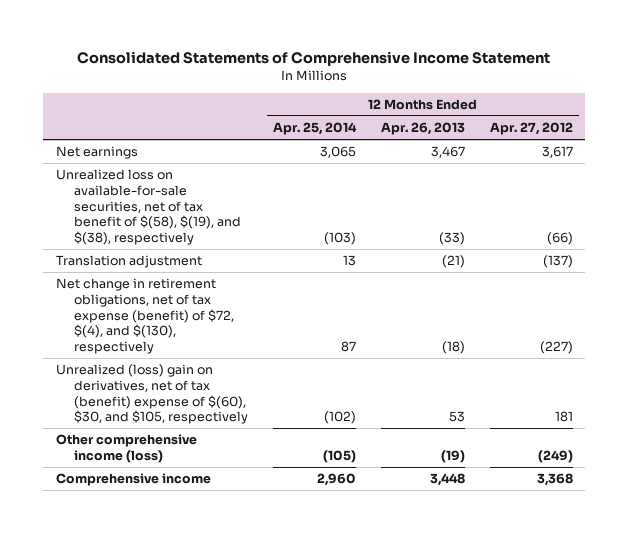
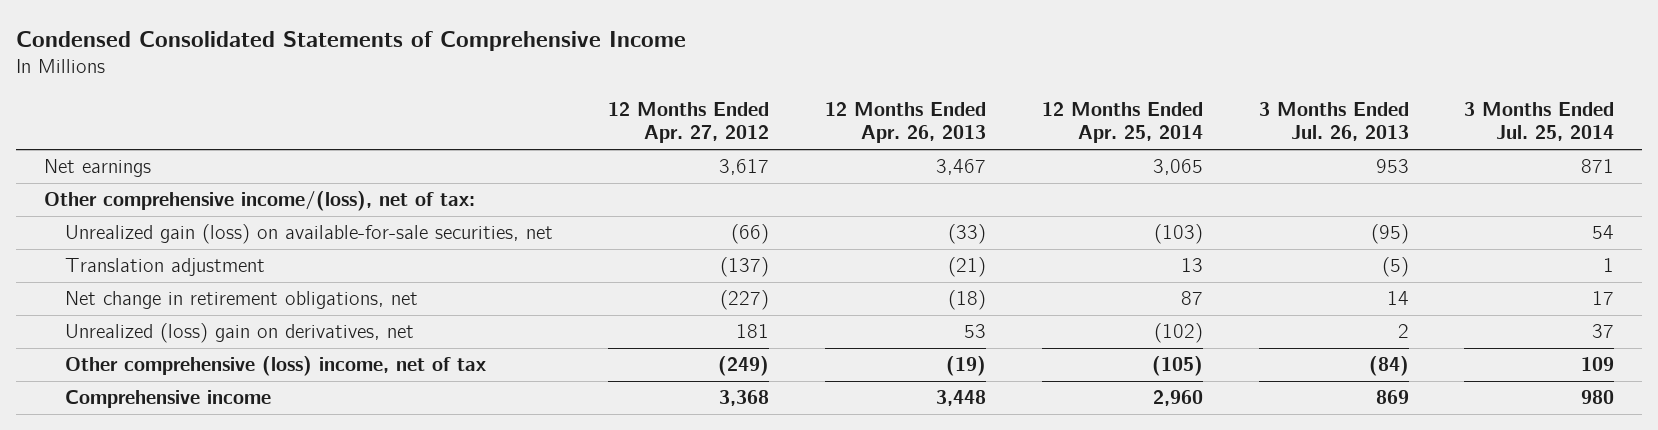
[77,51,551,67] Consolidated Statements of Comprehensive Income Statement -> [16,30,687,51] Condensed Consolidated Statements of Comprehensive Income
none -> [1258,102,1409,142] 3 Months Ended Jul. 26, 2013
none -> [1464,102,1615,142] 3 Months Ended Jul. 25, 2014
none -> [44,191,476,212] Other comprehensive income/(loss), net of tax:
[55,169,241,245] Unrealized loss on available-for-sale securities, net of tax benefit of $(58), $(19), and $(38), respectively -> [64,224,553,245] Unrealized gain (loss) on available-for-sale securities, net
[55,278,234,354] Net change in retirement obligations, net of tax expense (benefit) of $72, $(4), and $(130), respectively -> [64,291,418,310] Net change in retirement obligations, net
[55,364,248,425] Unrealized (loss) gain on derivatives, net of tax (benefit) expense of $(60), $30, and $105, respectively -> [64,323,414,344] Unrealized (loss) gain on derivatives, net
[55,434,197,463] Other comprehensive income (loss) -> [64,356,486,377] Other comprehensive (loss) income, net of tax

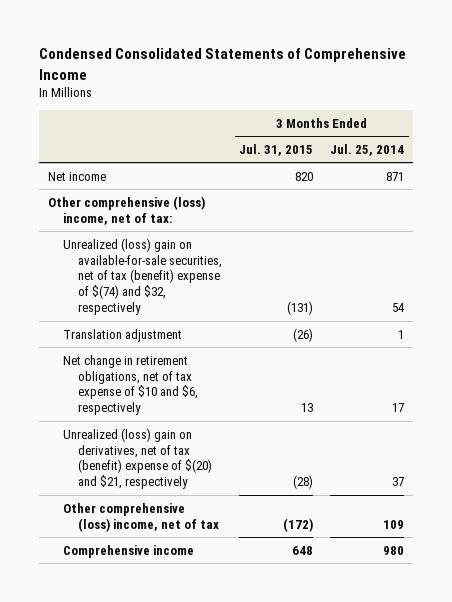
[608,102,770,144] 12 Months Ended Apr. 27, 2012 -> none
[825,102,987,144] 12 Months Ended Apr. 26, 2013 -> none
[1041,102,1203,144] 12 Months Ended Apr. 25, 2014 -> none
[1258,102,1409,142] 3 Months Ended Jul. 26, 2013 -> none
none -> [239,143,314,156] Jul. 31, 2015
[44,159,152,178] Net earnings -> [47,171,106,181] Net income
[44,191,476,212] Other comprehensive income/(loss), net of tax: -> [47,195,205,225] Other comprehensive (loss) income, net of tax:
[64,224,553,245] Unrealized gain (loss) on available-for-sale securities, net -> [62,237,223,316] Unrealized (loss) gain on available-for-sale securities, net of tax (benefit) expense of $(74) and $32, respectively
[64,291,418,310] Net change in retirement obligations, net -> [62,354,199,416] Net change in retirement obligations, net of tax expense of $10 and $6, respectively
[64,323,414,344] Unrealized (loss) gain on derivatives, net -> [62,427,213,490] Unrealized (loss) gain on derivatives, net of tax (benefit) expense of $(20) and $21, respectively

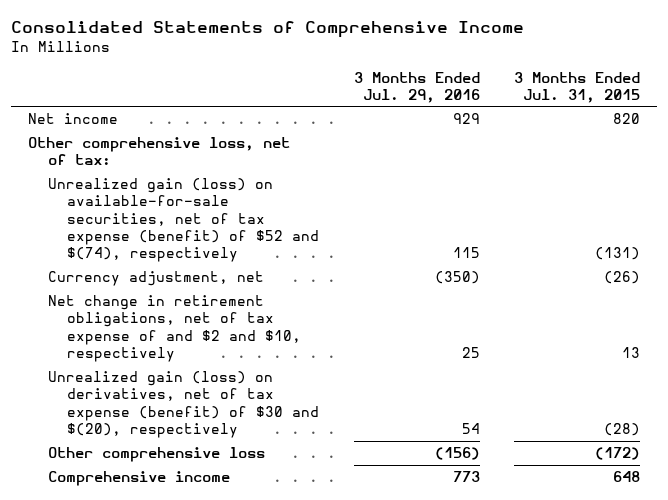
[38,48,406,80] Condensed Consolidated Statements of Comprehensive Income -> [11,20,525,38] Consolidated Statements of Comprehensive Income
[330,143,405,156] Jul. 25, 2014 -> none
none -> [353,71,480,103] 3 Months Ended Jul. 29, 2016
[47,195,205,225] Other comprehensive (loss) income, net of tax: -> [28,137,291,166] Other comprehensive loss, net of tax:
[62,237,223,316] Unrealized (loss) gain on available-for-sale securities, net of tax (benefit) expense of $(74) and $32, respectively -> [47,178,320,263] Unrealized gain (loss) on available-for-sale securities, net of tax expense (benefit) of $52 and $(74), respectively
[62,328,182,342] Translation adjustment -> [47,271,264,287] Currency adjustment, net
[62,354,199,416] Net change in retirement obligations, net of tax expense of $10 and $6, respectively -> [47,295,302,362] Net change in retirement obligations, net of tax expense of and $2 and $10, respectively
[62,427,213,490] Unrealized (loss) gain on derivatives, net of tax (benefit) expense of $(20) and $21, respectively -> [47,371,320,438] Unrealized gain (loss) on derivatives, net of tax expense (benefit) of $30 and $(20), respectively
[62,502,220,532] Other comprehensive (loss) income, net of tax -> [47,447,265,463] Other comprehensive loss

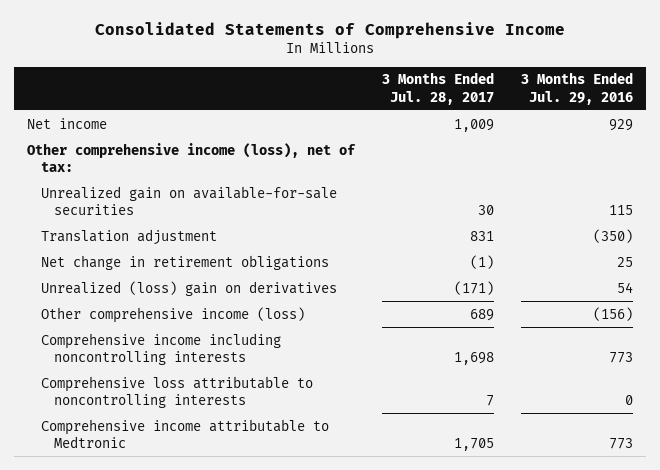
[513,71,640,103] 3 Months Ended Jul. 31, 2015 -> none
none -> [381,72,494,105] 3 Months Ended Jul. 28, 2017
[28,137,291,166] Other comprehensive loss, net of tax: -> [27,142,357,172] Other comprehensive income (loss), net of tax:
[47,178,320,263] Unrealized gain (loss) on available-for-sale securities, net of tax expense (benefit) of $52 and $(74), respectively -> [40,185,337,215] Unrealized gain on available-for-sale securities
[47,271,264,287] Currency adjustment, net -> [40,228,217,245] Translation adjustment
[47,295,302,362] Net change in retirement obligations, net of tax expense of and $2 and $10, respectively -> [40,254,329,270] Net change in retirement obligations
[47,371,320,438] Unrealized gain (loss) on derivatives, net of tax expense (benefit) of $30 and $(20), respectively -> [40,280,337,296] Unrealized (loss) gain on derivatives
[47,447,265,463] Other comprehensive loss -> [40,306,305,323] Other comprehensive income (loss)
none -> [40,332,281,365] Comprehensive income including noncontrolling interests
none -> [40,375,313,408] Comprehensive loss attributable to noncontrolling interests
[47,471,230,487] Comprehensive income -> [40,418,329,448] Comprehensive income attributable to Medtronic

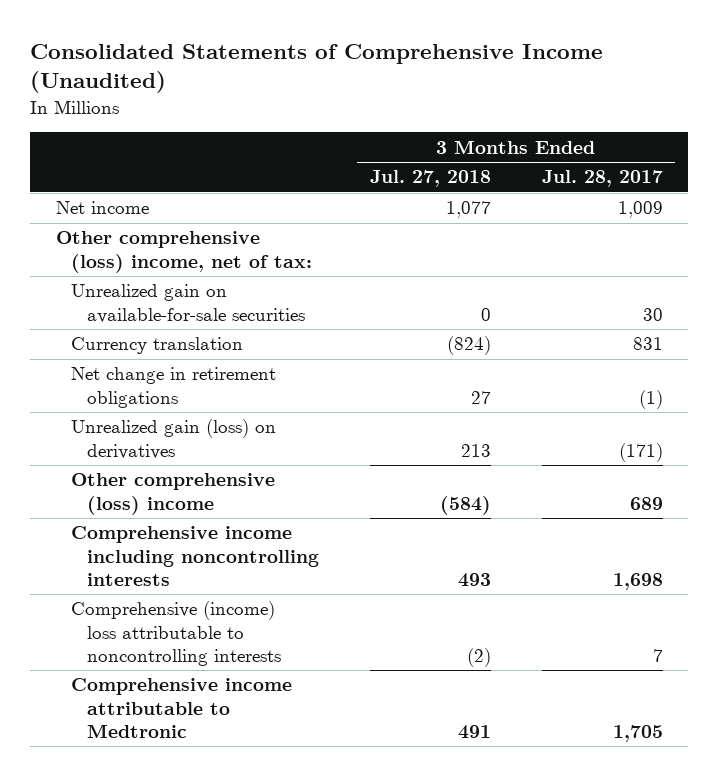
[94,21,565,39] Consolidated Statements of Comprehensive Income -> [30,44,604,94] Consolidated Statements of Comprehensive Income (Unaudited)
[520,72,633,105] 3 Months Ended Jul. 29, 2016 -> none
none -> [369,170,491,188] Jul. 27, 2018
[27,142,357,172] Other comprehensive income (loss), net of tax: -> [55,231,313,273] Other comprehensive (loss) income, net of tax:
[40,228,217,245] Translation adjustment -> [71,337,244,355] Currency translation
[40,280,337,296] Unrealized (loss) gain on derivatives -> [71,419,277,459] Unrealized gain (loss) on derivatives
[40,306,305,323] Other comprehensive income (loss) -> [71,473,276,515] Other comprehensive (loss) income
[40,375,313,408] Comprehensive loss attributable to noncontrolling interests -> [71,601,281,666] Comprehensive (income) loss attributable to noncontrolling interests

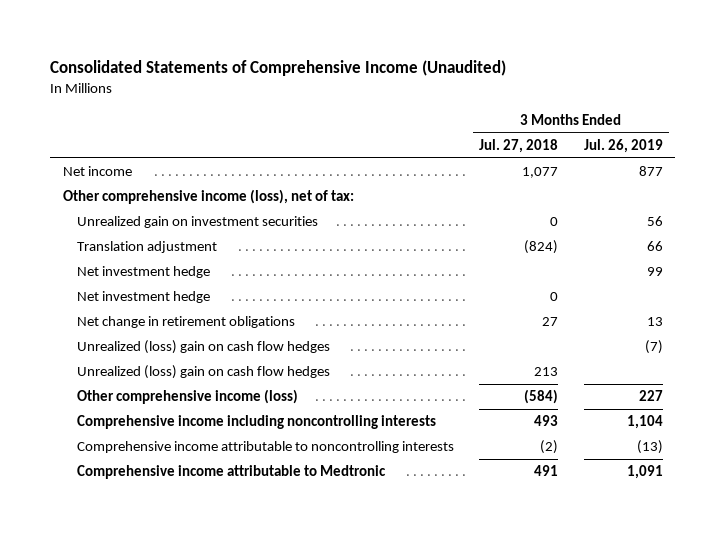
[541,170,663,188] Jul. 28, 2017 -> none
none -> [583,139,663,154] Jul. 26, 2019
[55,231,313,273] Other comprehensive (loss) income, net of tax: -> [62,189,354,205] Other comprehensive income (loss), net of tax:
[71,284,305,323] Unrealized gain on available-for-sale securities -> [76,216,318,229] Unrealized gain on investment securities
[71,337,244,355] Currency translation -> [76,241,217,254] Translation adjustment
none -> [76,266,210,279] Net investment hedge
none -> [76,291,210,304] Net investment hedge
none -> [76,340,330,355] Unrealized (loss) gain on cash flow hedges
[71,419,277,459] Unrealized gain (loss) on derivatives -> [76,365,330,380] Unrealized (loss) gain on cash flow hedges
[71,473,276,515] Other comprehensive (loss) income -> [76,389,298,405] Other comprehensive income (loss)
[71,601,281,666] Comprehensive (income) loss attributable to noncontrolling interests -> [76,441,454,454] Comprehensive income attributable to noncontrolling interests

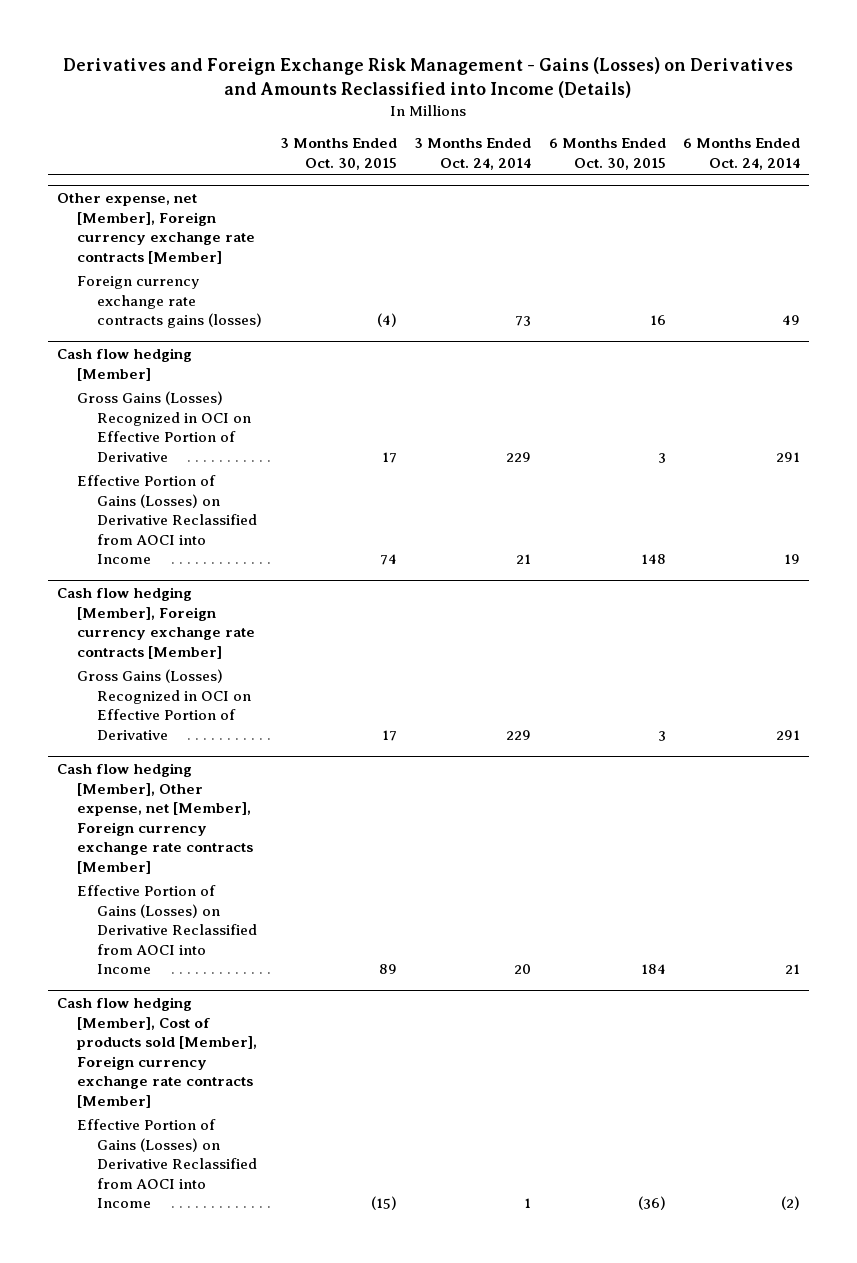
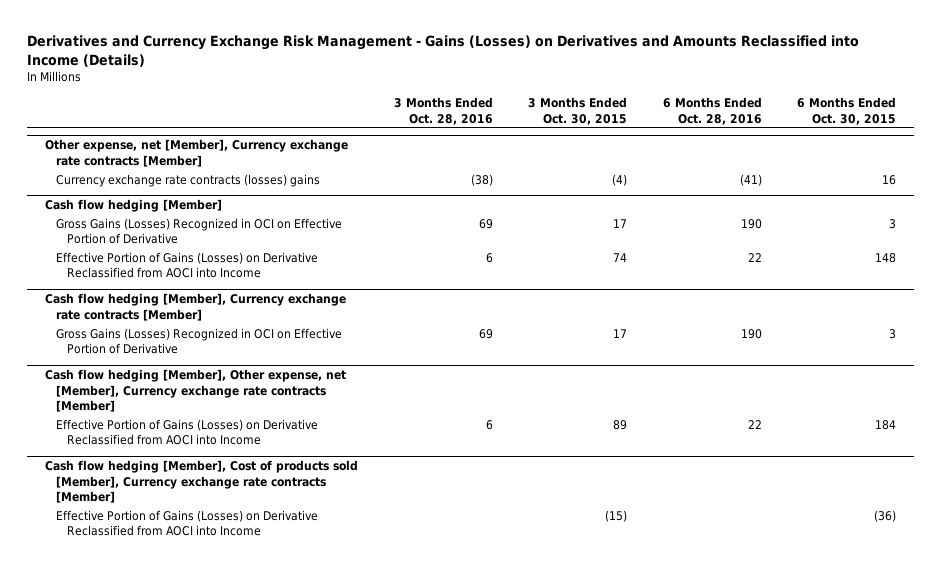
[63,57,794,99] Derivatives and Foreign Exchange Risk Management - Gains (Losses) on Derivatives and Amounts Reclassified into Income (Details) -> [27,35,860,68] Derivatives and Currency Exchange Risk Management - Gains (Losses) on Derivatives and Amounts Reclassified into Income (Details)
[414,138,532,170] 3 Months Ended Oct. 24, 2014 -> none
[683,138,801,170] 6 Months Ended Oct. 24, 2014 -> none
none -> [393,97,493,125] 3 Months Ended Oct. 28, 2016
none -> [662,97,762,125] 6 Months Ended Oct. 28, 2016
[56,193,255,264] Other expense, net [Member], Foreign currency exchange rate contracts [Member] -> [45,139,349,167] Other expense, net [Member], Currency exchange rate contracts [Member]
[76,276,262,329] Foreign currency exchange rate contracts gains (losses) -> [55,173,320,187] Currency exchange rate contracts (losses) gains
[56,587,255,659] Cash flow hedging [Member], Foreign currency exchange rate contracts [Member] -> [45,293,347,321] Cash flow hedging [Member], Currency exchange rate contracts [Member]
[56,763,253,874] Cash flow hedging [Member], Other expense, net [Member], Foreign currency exchange rate contracts [Member] -> [45,369,347,413] Cash flow hedging [Member], Other expense, net [Member], Currency exchange rate contracts [Member]
[56,997,257,1108] Cash flow hedging [Member], Cost of products sold [Member], Foreign currency exchange rate contracts [Member] -> [45,460,359,504] Cash flow hedging [Member], Cost of products sold [Member], Currency exchange rate contracts [Member]

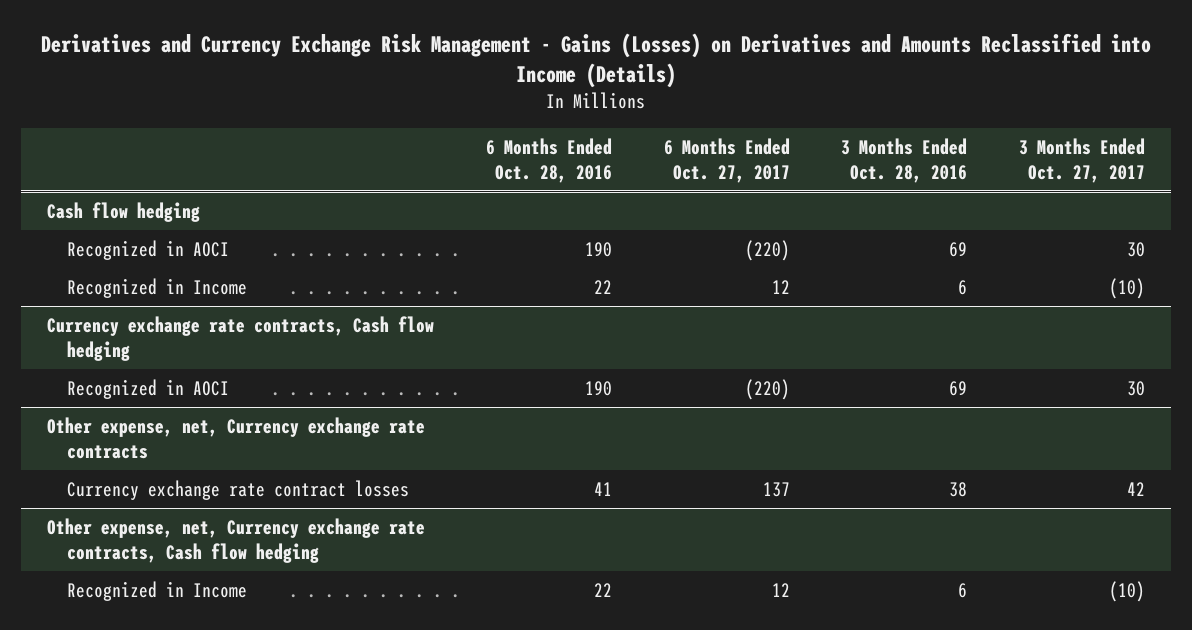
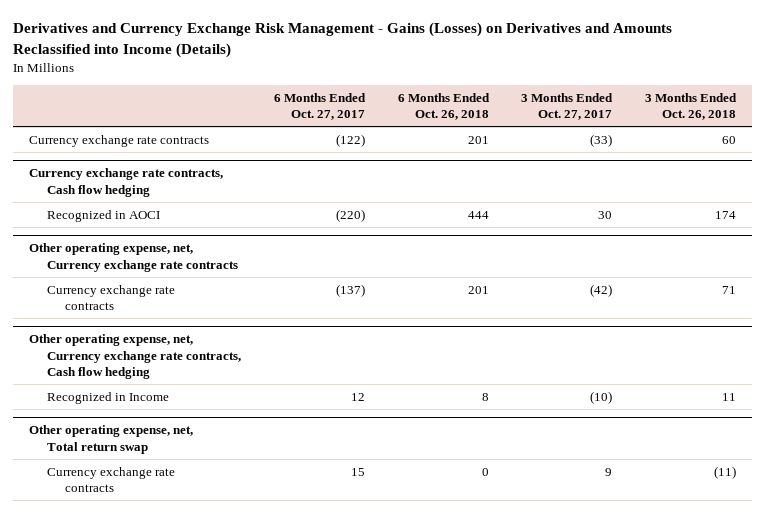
[485,137,612,183] 6 Months Ended Oct. 28, 2016 -> none
[841,137,968,183] 3 Months Ended Oct. 28, 2016 -> none
none -> [397,92,490,121] 6 Months Ended Oct. 26, 2018
none -> [645,92,738,121] 3 Months Ended Oct. 26, 2018
[47,201,201,222] Cash flow hedging -> none
[67,239,230,260] Recognized in AOCI -> none
[67,277,248,298] Recognized in Income -> none
none -> [29,134,210,147] Currency exchange rate contracts
[47,416,426,459] Other expense, net, Currency exchange rate contracts -> [29,243,239,272] Other operating expense, net, Currency exchange rate contracts
[67,479,410,500] Currency exchange rate contract losses -> [47,284,176,311] Currency exchange rate contracts
[762,481,790,497] 137 -> [335,283,365,297] (137)
[1127,481,1146,496] 42 -> [590,283,613,297] (42)
[47,517,426,563] Other expense, net, Currency exchange rate contracts, Cash flow hedging -> [29,334,242,380] Other operating expense, net, Currency exchange rate contracts, Cash flow hedging
none -> [29,425,194,454] Other operating expense, net, Total return swap
none -> [47,466,176,493] Currency exchange rate contracts

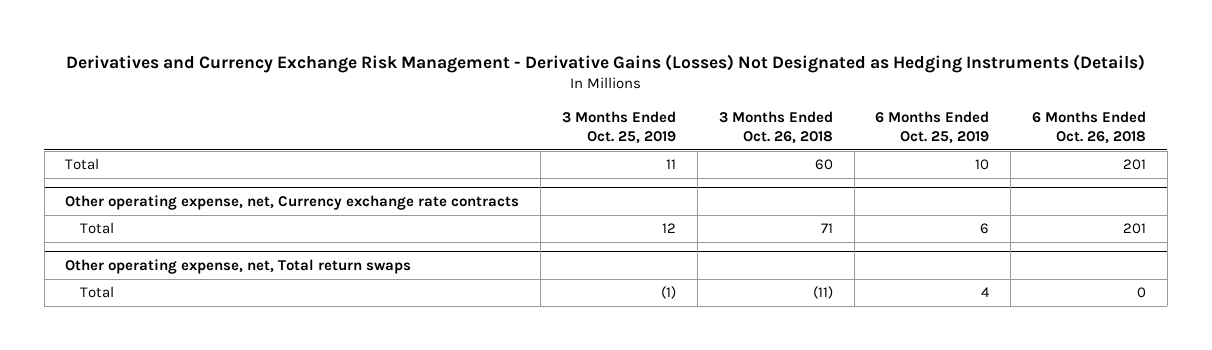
[12,22,672,58] Derivatives and Currency Exchange Risk Management - Gains (Losses) on Derivatives and Amounts Reclassified into Income (Details) -> [65,53,1145,73] Derivatives and Currency Exchange Risk Management - Derivative Gains (Losses) Not Designated as Hedging Instruments (Details)
[273,92,366,121] 6 Months Ended Oct. 27, 2017 -> none
[521,92,614,121] 3 Months Ended Oct. 27, 2017 -> none
none -> [562,110,677,144] 3 Months Ended Oct. 25, 2019
none -> [875,110,990,144] 6 Months Ended Oct. 25, 2019
[29,168,224,197] Currency exchange rate contracts, Cash flow hedging -> none
[47,209,161,222] Recognized in AOCI -> none
[29,134,210,147] Currency exchange rate contracts -> [65,158,100,171] Total
[29,334,242,380] Other operating expense, net, Currency exchange rate contracts, Cash flow hedging -> none
[47,391,170,404] Recognized in Income -> none
[47,284,176,311] Currency exchange rate contracts -> [79,222,114,235] Total
[29,425,194,454] Other operating expense, net, Total return swap -> [65,258,412,274] Other operating expense, net, Total return swaps
[47,466,176,493] Currency exchange rate contracts -> [79,286,114,299] Total

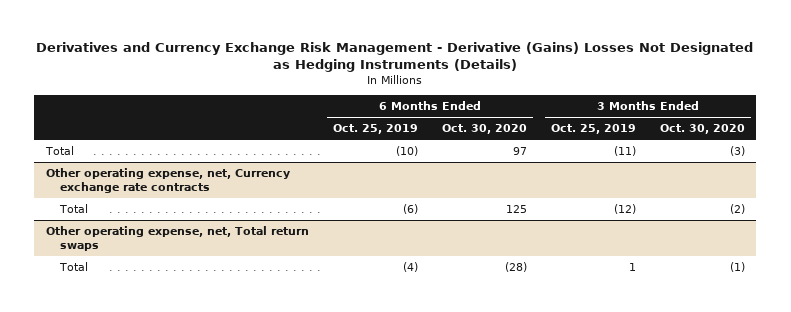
[65,53,1145,73] Derivatives and Currency Exchange Risk Management - Derivative Gains (Losses) Not Designated as Hedging Instruments (Details) -> [36,41,754,72] Derivatives and Currency Exchange Risk Management - Derivative (Gains) Losses Not Designated as Hedging Instruments (Details)
[718,110,833,144] 3 Months Ended Oct. 26, 2018 -> none
[1032,110,1147,144] 6 Months Ended Oct. 26, 2018 -> none
none -> [441,124,527,135] Oct. 30, 2020
none -> [659,124,745,135] Oct. 30, 2020
[666,159,677,170] 11 -> [613,146,636,157] (11)
[975,159,990,171] 10 -> [396,146,419,157] (10)
[662,223,677,234] 12 -> [613,204,636,215] (12)
[980,223,990,235] 6 -> [403,204,419,215] (6)
[661,286,677,300] (1) -> [628,263,636,272] 1
[981,287,991,298] 4 -> [403,262,419,273] (4)

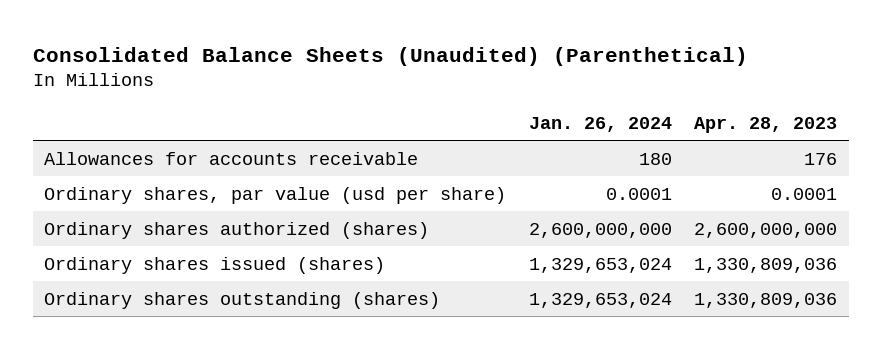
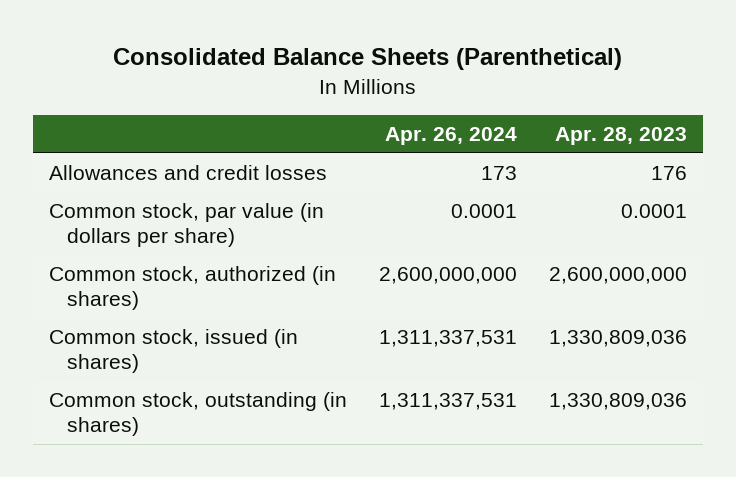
[33,46,749,66] Consolidated Balance Sheets (Unaudited) (Parenthetical) -> [112,48,622,71] Consolidated Balance Sheets (Parenthetical)
[528,116,672,132] Jan. 26, 2024 -> none
none -> [384,126,517,145] Apr. 26, 2024
[44,151,419,165] Allowances for accounts receivable -> [48,165,327,181] Allowances and credit losses
[44,186,507,204] Ordinary shares, par value (usd per share) -> [48,203,324,247] Common stock, par value (in dollars per share)
[44,221,430,239] Ordinary shares authorized (shares) -> [48,266,336,310] Common stock, authorized (in shares)
[44,256,386,274] Ordinary shares issued (shares) -> [48,329,298,373] Common stock, issued (in shares)
[44,291,441,309] Ordinary shares outstanding (shares) -> [48,392,347,436] Common stock, outstanding (in shares)

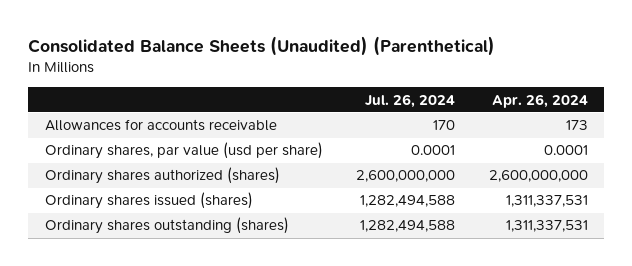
[112,48,622,71] Consolidated Balance Sheets (Parenthetical) -> [28,35,496,56] Consolidated Balance Sheets (Unaudited) (Parenthetical)
[554,126,687,145] Apr. 28, 2023 -> none
none -> [365,93,456,108] Jul. 26, 2024
[48,165,327,181] Allowances and credit losses -> [44,119,277,132] Allowances for accounts receivable
[48,203,324,247] Common stock, par value (in dollars per share) -> [44,142,323,160] Ordinary shares, par value (usd per share)
[48,266,336,310] Common stock, authorized (in shares) -> [44,167,280,185] Ordinary shares authorized (shares)
[48,329,298,373] Common stock, issued (in shares) -> [44,192,253,210] Ordinary shares issued (shares)
[48,392,347,436] Common stock, outstanding (in shares) -> [44,217,289,235] Ordinary shares outstanding (shares)

